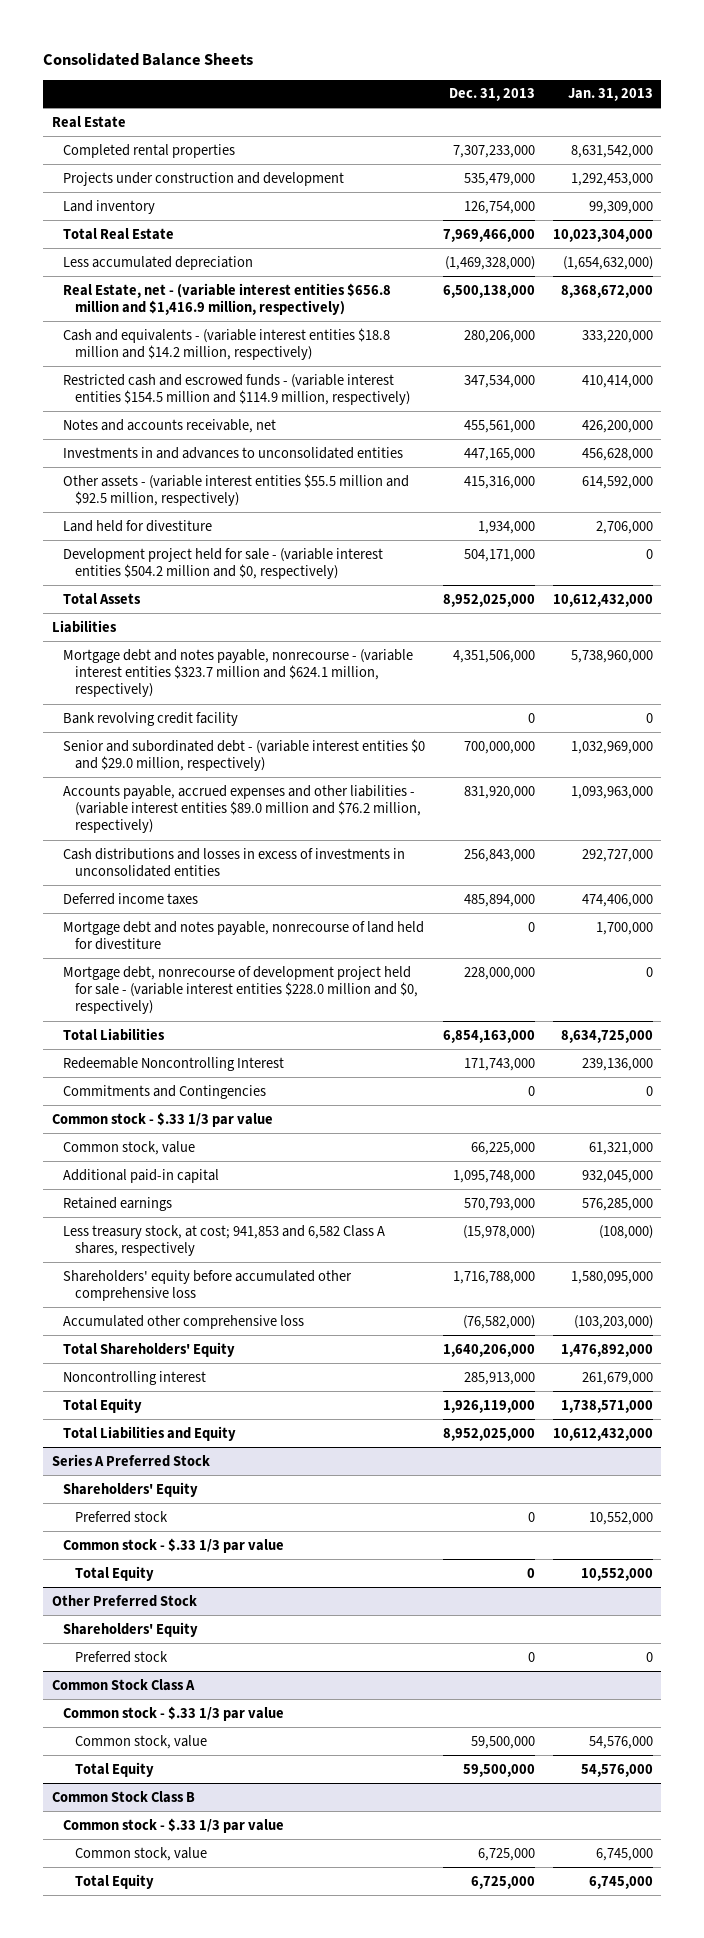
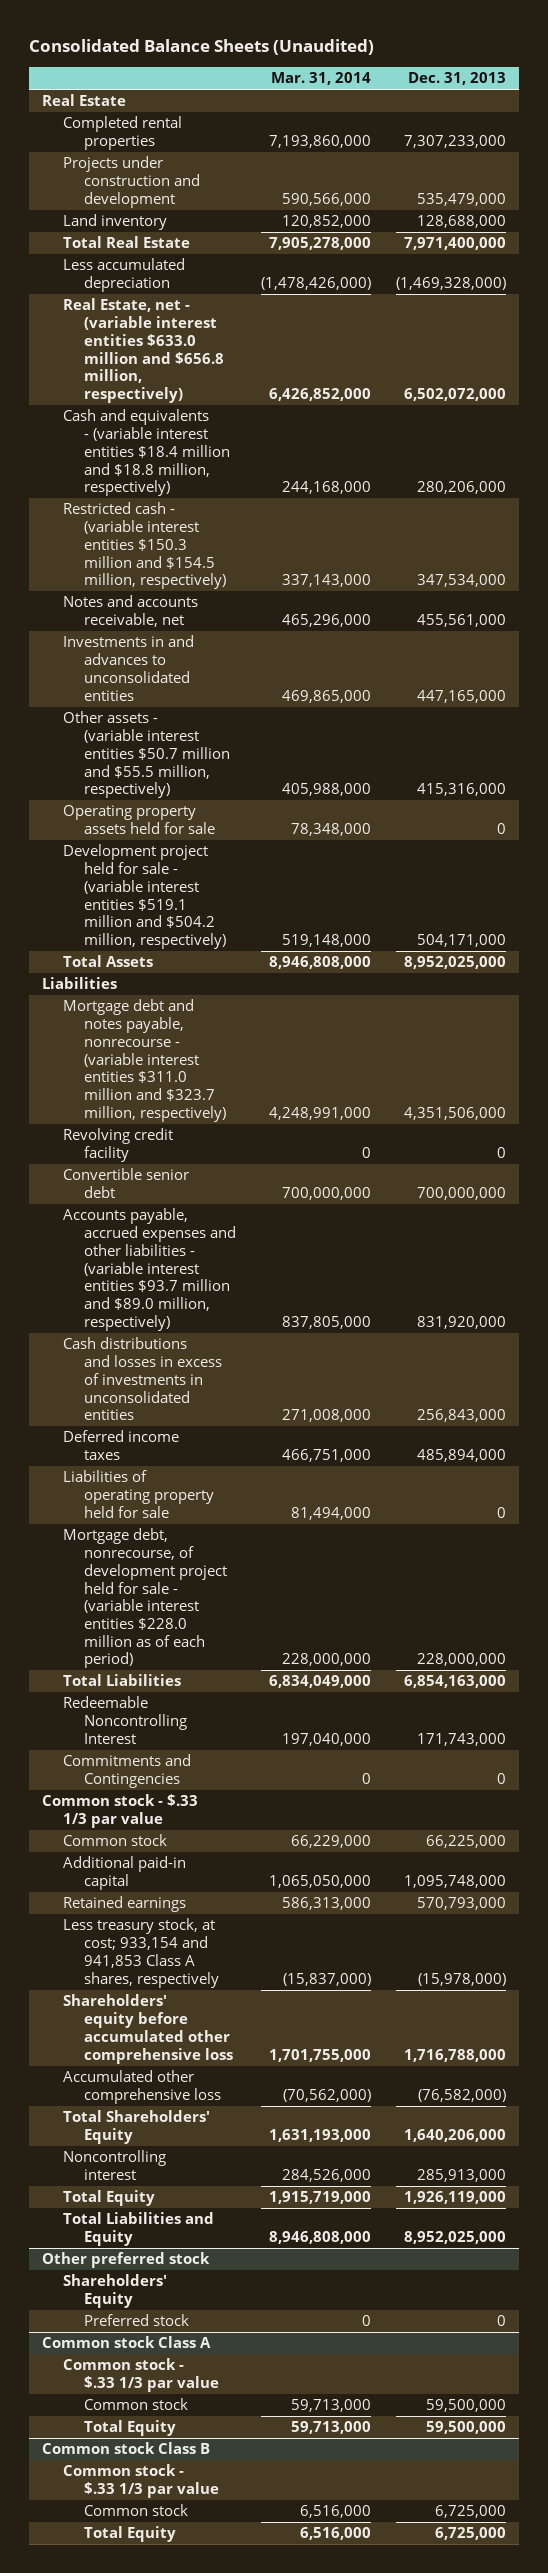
[42,53,253,67] Consolidated Balance Sheets -> [29,39,375,56] Consolidated Balance Sheets (Unaudited)
[567,88,653,102] Jan. 31, 2013 -> none
none -> [271,72,372,86] Mar. 31, 2014
[463,200,535,214] 126,754,000 -> [417,215,507,229] 128,688,000
[442,228,535,242] 7,969,466,000 -> [404,237,507,251] 7,971,400,000
[63,282,392,316] Real Estate, net - (variable interest entities $656.8 million and $1,416.9 million, respectively) -> [62,298,224,403] Real Estate, net - (variable interest entities $633.0 million and $656.8 million, respectively)
[442,284,535,298] 6,500,138,000 -> [404,387,507,401] 6,502,072,000
[63,327,391,361] Cash and equivalents - (variable interest entities $18.8 million and $14.2 million, respectively) -> [62,409,230,497] Cash and equivalents - (variable interest entities $18.4 million and $18.8 million, respectively)
[63,373,410,406] Restricted cash and escrowed funds - (variable interest entities $154.5 million and $114.9 million, respectively) -> [62,502,226,590] Restricted cash - (variable interest entities $150.3 million and $154.5 million, respectively)
[63,519,213,532] Land held for divestiture -> none
[63,473,410,507] Other assets - (variable interest entities $55.5 million and $92.5 million, respectively) -> [62,711,230,799] Other assets - (variable interest entities $50.7 million and $55.5 million, respectively)
none -> [62,805,215,835] Operating property assets held for sale
[63,547,384,580] Development project held for sale - (variable interest entities $504.2 million and $0, respectively) -> [62,844,226,949] Development project held for sale - (variable interest entities $519.1 million and $504.2 million, respectively)
[63,648,414,698] Mortgage debt and notes payable, nonrecourse - (variable interest entities $323.7 million and $624.1 million, respectively) -> [62,999,226,1122] Mortgage debt and notes payable, nonrecourse - (variable interest entities $311.0 million and $323.7 million, respectively)
[63,711,239,726] Bank revolving credit facility -> [62,1128,173,1163] Revolving credit facility
[63,738,426,772] Senior and subordinated debt - (variable interest entities $0 and $29.0 million, respectively) -> [62,1168,189,1199] Convertible senior debt
[63,784,421,834] Accounts payable, accrued expenses and other liabilities - (variable interest entities $89.0 million and $76.2 million, respectively) -> [62,1208,236,1331] Accounts payable, accrued expenses and other liabilities - (variable interest entities $93.7 million and $89.0 million, respectively)
[63,920,425,951] Mortgage debt and notes payable, nonrecourse of land held for divestiture -> none
none -> [62,1470,214,1518] Liabilities of operating property held for sale
[63,965,418,1015] Mortgage debt, nonrecourse of development project held for sale - (variable interest entities $228.0 million and $0, respectively) -> [62,1528,227,1669] Mortgage debt, nonrecourse, of development project held for sale - (variable interest entities $228.0 million as of each period)
[63,1140,196,1155] Common stock, value -> [62,1834,167,1847] Common stock
[63,1224,386,1257] Less treasury stock, at cost; 941,853 and 6,582 Class A shares, respectively -> [62,1918,219,1988] Less treasury stock, at cost; 933,154 and 941,853 Class A shares, respectively
[51,1453,210,1467] Series A Preferred Stock -> none
[63,1481,199,1497] Shareholders' Equity -> none
[74,1510,168,1523] Preferred stock -> none
[63,1537,285,1553] Common stock - $.33 1/3 par value -> none
[74,1565,154,1581] Total Equity -> none
[51,1594,197,1607] Other Preferred Stock -> [41,2252,210,2269] Other preferred stock
[51,1678,195,1691] Common Stock Class A -> [41,2336,211,2349] Common stock Class A
[74,1734,207,1749] Common stock, value -> [83,2398,188,2411] Common stock
[51,1790,195,1803] Common Stock Class B -> [41,2442,210,2455] Common stock Class B
[74,1846,207,1861] Common stock, value -> [83,2504,188,2517] Common stock

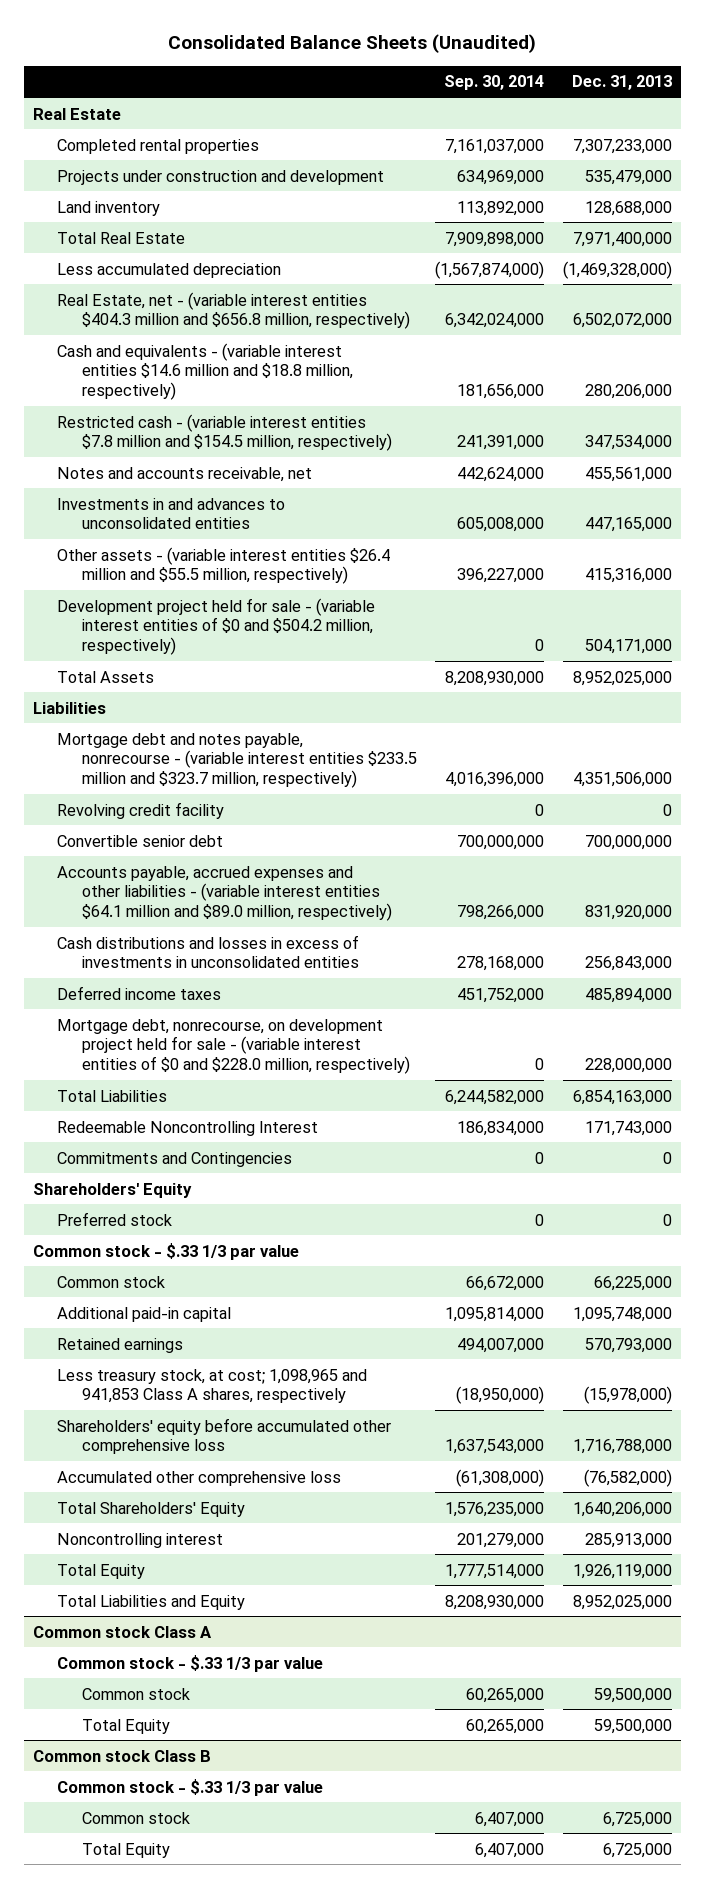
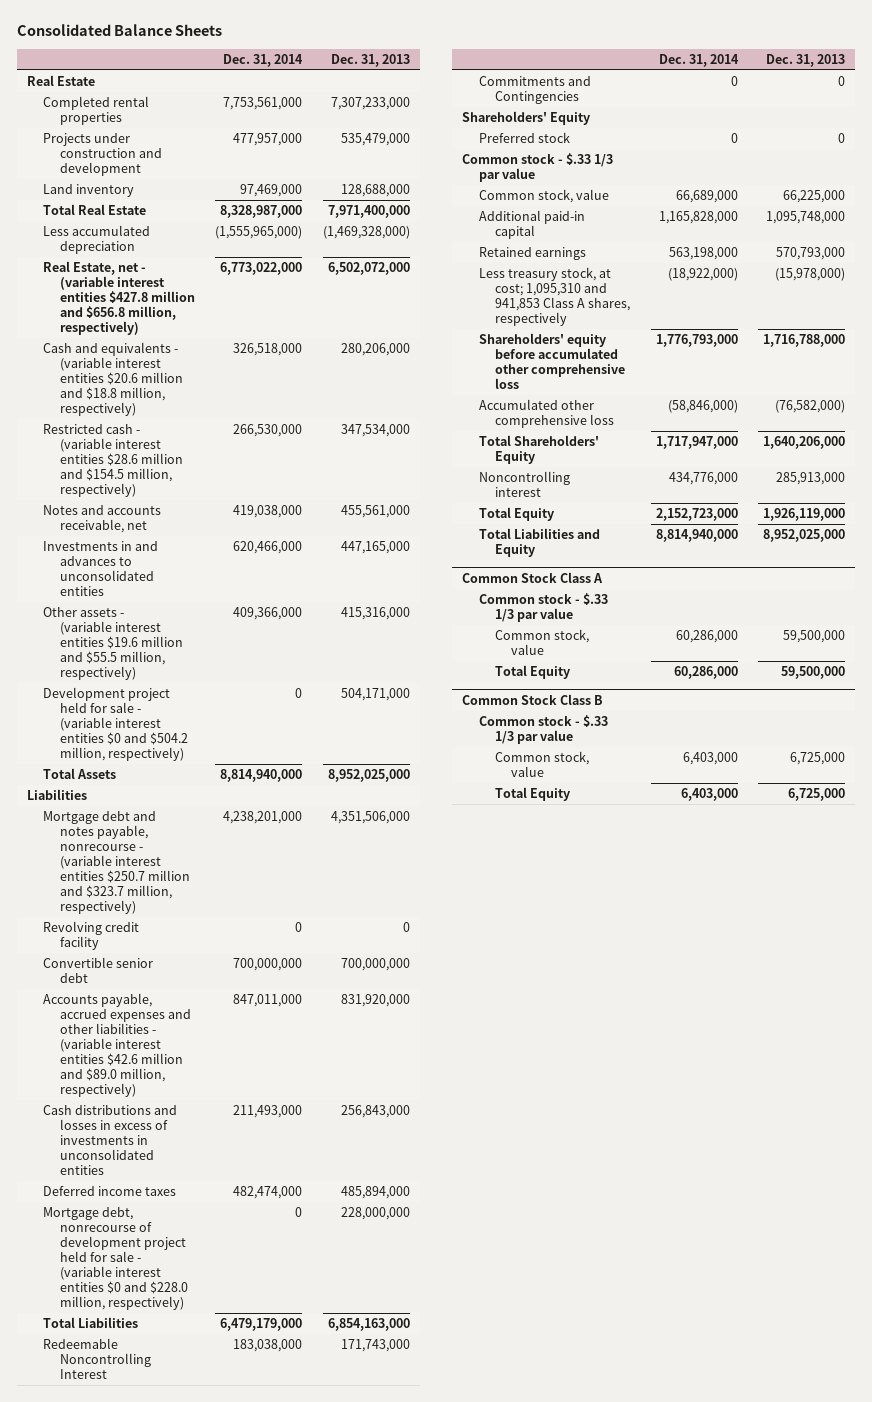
[168,34,537,54] Consolidated Balance Sheets (Unaudited) -> [16,24,222,37] Consolidated Balance Sheets
[444,75,545,91] Sep. 30, 2014 -> none
none -> [223,53,304,67] Dec. 31, 2014
[57,291,411,330] Real Estate, net - (variable interest entities $404.3 million and $656.8 million, respectively) -> [43,261,195,336] Real Estate, net - (variable interest entities $427.8 million and $656.8 million, respectively)
[57,342,354,400] Cash and equivalents - (variable interest entities $14.6 million and $18.8 million, respectively) -> [43,342,183,417] Cash and equivalents - (variable interest entities $20.6 million and $18.8 million, respectively)
[57,413,393,452] Restricted cash - (variable interest entities $7.8 million and $154.5 million, respectively) -> [43,424,183,498] Restricted cash - (variable interest entities $28.6 million and $154.5 million, respectively)
[57,546,391,585] Other assets - (variable interest entities $26.4 million and $55.5 million, respectively) -> [43,607,183,681] Other assets - (variable interest entities $19.6 million and $55.5 million, respectively)
[57,597,376,655] Development project held for sale - (variable interest entities of $0 and $504.2 million, respectively) -> [43,687,188,762] Development project held for sale - (variable interest entities $0 and $504.2 million, respectively)
[57,732,418,788] Mortgage debt and notes payable, nonrecourse - (variable interest entities $233.5 million and $323.7 million, respectively) -> [43,811,190,915] Mortgage debt and notes payable, nonrecourse - (variable interest entities $250.7 million and $323.7 million, respectively)
[57,865,393,921] Accounts payable, accrued expenses and other liabilities - (variable interest entities $64.1 million and $89.0 million, respectively) -> [43,993,191,1098] Accounts payable, accrued expenses and other liabilities - (variable interest entities $42.6 million and $89.0 million, respectively)
[57,1018,411,1074] Mortgage debt, nonrecourse, on development project held for sale - (variable interest entities of $0 and $228.0 million, respectively) -> [43,1207,188,1311] Mortgage debt, nonrecourse of development project held for sale - (variable interest entities $0 and $228.0 million, respectively)
[57,1275,166,1288] Common stock -> [478,189,609,204] Common stock, value
[57,1368,368,1404] Less treasury stock, at cost; 1,098,965 and 941,853 Class A shares, respectively -> [478,267,630,327] Less treasury stock, at cost; 1,095,310 and 941,853 Class A shares, respectively
[32,1625,212,1638] Common stock Class A -> [462,571,604,583] Common Stock Class A
[82,1687,191,1700] Common stock -> [494,629,589,656] Common stock, value
[32,1749,211,1762] Common stock Class B -> [462,693,604,705] Common Stock Class B
[82,1811,191,1824] Common stock -> [494,751,589,778] Common stock, value

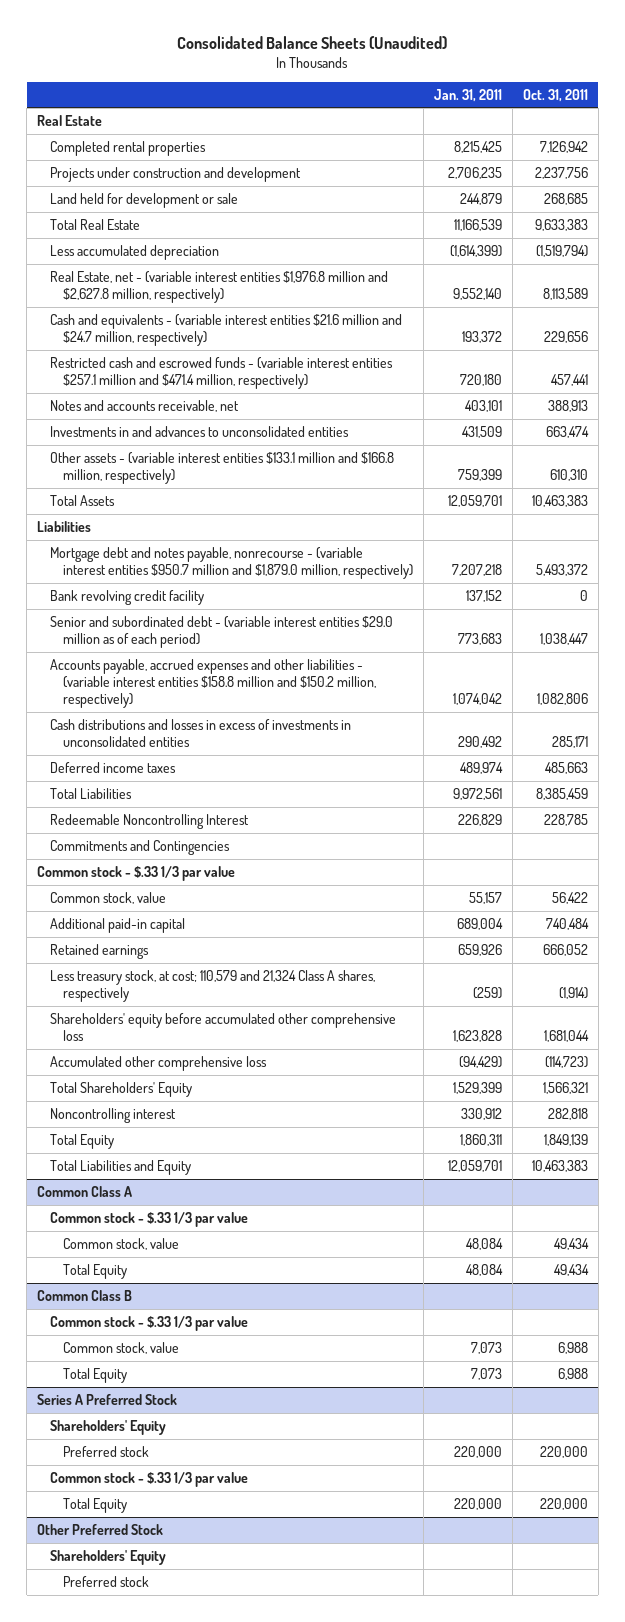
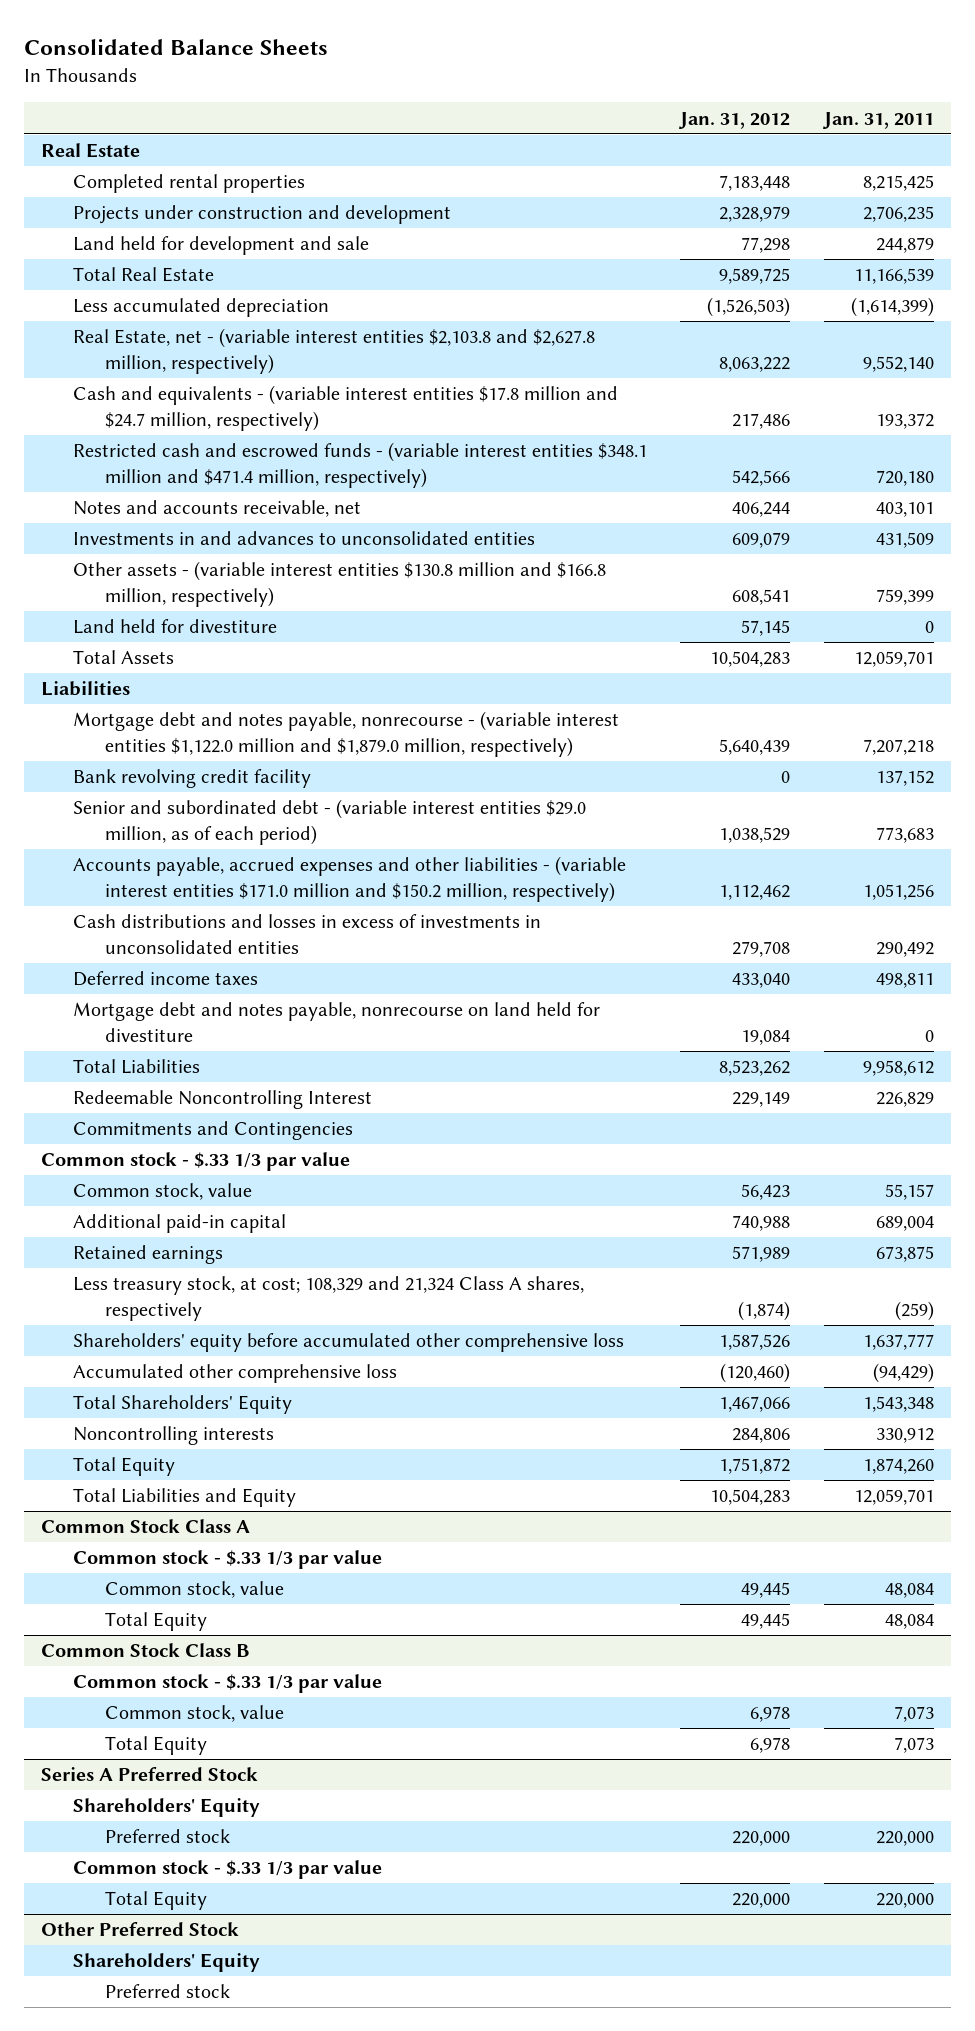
[177,35,448,49] Consolidated Balance Sheets (Unaudited) -> [23,39,328,56] Consolidated Balance Sheets
[522,88,588,102] Oct. 31, 2011 -> none
none -> [678,111,791,129] Jan. 31, 2012
[50,193,239,209] Land held for development or sale -> [72,236,369,256] Land held for development and sale
[50,271,389,304] Real Estate, net - (variable interest entities $1,976.8 million and $2,627.8 million, respectively) -> [72,328,595,374] Real Estate, net - (variable interest entities $2,103.8 and $2,627.8 million, respectively)
[50,314,403,347] Cash and equivalents - (variable interest entities $21.6 million and $24.7 million, respectively) -> [72,385,618,431] Cash and equivalents - (variable interest entities $17.8 million and $24.7 million, respectively)
[50,357,394,390] Restricted cash and escrowed funds - (variable interest entities $257.1 million and $471.4 million, respectively) -> [72,442,647,488] Restricted cash and escrowed funds - (variable interest entities $348.1 million and $471.4 million, respectively)
[50,452,395,485] Other assets - (variable interest entities $133.1 million and $166.8 million, respectively) -> [72,561,606,607] Other assets - (variable interest entities $130.8 million and $166.8 million, respectively)
none -> [72,619,277,635] Land held for divestiture
[50,547,414,580] Mortgage debt and notes payable, nonrecourse - (variable interest entities $950.7 million and $1,879.0 million, respectively) -> [72,711,619,757] Mortgage debt and notes payable, nonrecourse - (variable interest entities $1,122.0 million and $1,879.0 million, respectively)
[50,616,394,649] Senior and subordinated debt - (variable interest entities $29.0 million as of each period) -> [72,799,586,845] Senior and subordinated debt - (variable interest entities $29.0 million, as of each period)
[50,659,377,709] Accounts payable, accrued expenses and other liabilities - (variable interest entities $158.8 million and $150.2 million, respectively) -> [72,856,626,902] Accounts payable, accrued expenses and other liabilities - (variable interest entities $171.0 million and $150.2 million, respectively)
[453,693,503,706] 1,074,042 -> [863,883,935,900] 1,051,256
[460,762,504,775] 489,974 -> [876,973,935,989] 498,811
none -> [72,1002,600,1042] Mortgage debt and notes payable, nonrecourse on land held for divestiture
[453,788,503,801] 9,972,561 -> [863,1060,935,1077] 9,958,612
[458,944,503,957] 659,926 -> [876,1246,935,1263] 673,875
[50,970,376,1003] Less treasury stock, at cost; 110,579 and 21,324 Class A shares, respectively -> [72,1276,584,1321] Less treasury stock, at cost; 108,329 and 21,324 Class A shares, respectively
[453,1030,503,1043] 1,623,828 -> [863,1334,935,1351] 1,637,777
[453,1082,503,1095] 1,529,399 -> [863,1396,935,1413] 1,543,348
[50,1108,177,1124] Noncontrolling interest -> [72,1426,274,1446] Noncontrolling interests
[460,1134,503,1147] 1,860,311 -> [863,1458,935,1475] 1,874,260
[37,1186,133,1198] Common Class A -> [40,1519,250,1534] Common Stock Class A
[37,1290,133,1302] Common Class B -> [40,1643,250,1658] Common Stock Class B

